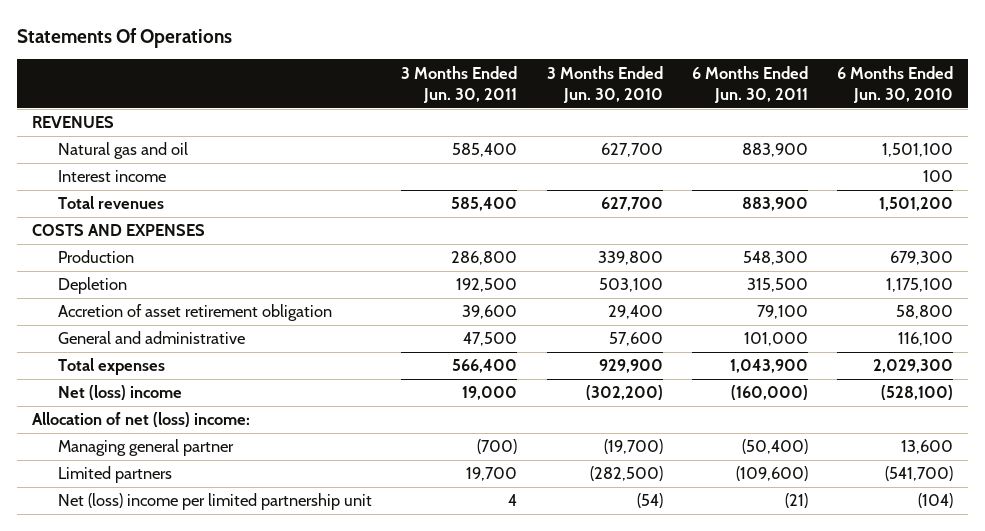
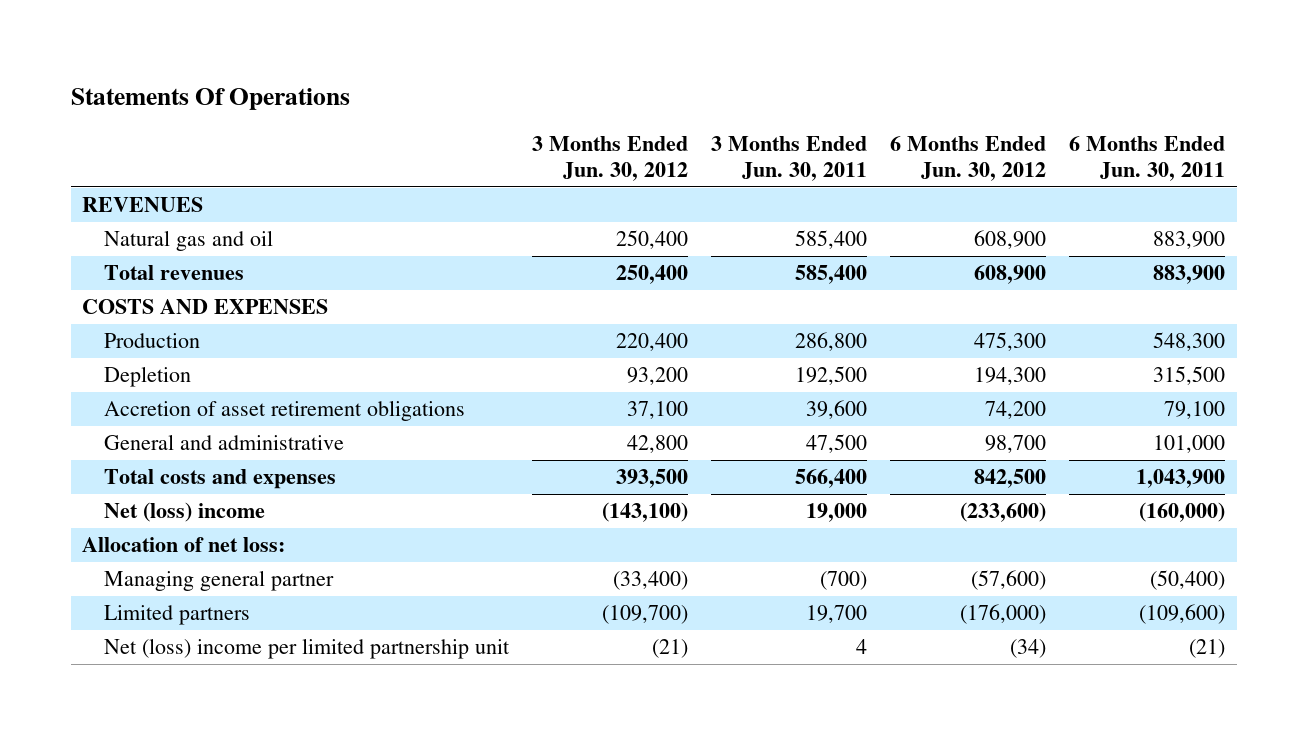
[546,65,663,104] 3 Months Ended Jun. 30, 2010 -> none
[837,65,954,104] 6 Months Ended Jun. 30, 2010 -> none
none -> [532,136,689,181] 3 Months Ended Jun. 30, 2012
none -> [890,136,1047,181] 6 Months Ended Jun. 30, 2012
[57,170,166,183] Interest income -> none
[57,304,332,322] Accretion of asset retirement obligation -> [104,400,466,422] Accretion of asset retirement obligations
[57,358,165,376] Total expenses -> [104,469,337,490] Total costs and expenses
[31,412,250,428] Allocation of net (loss) income: -> [82,537,286,553] Allocation of net loss:

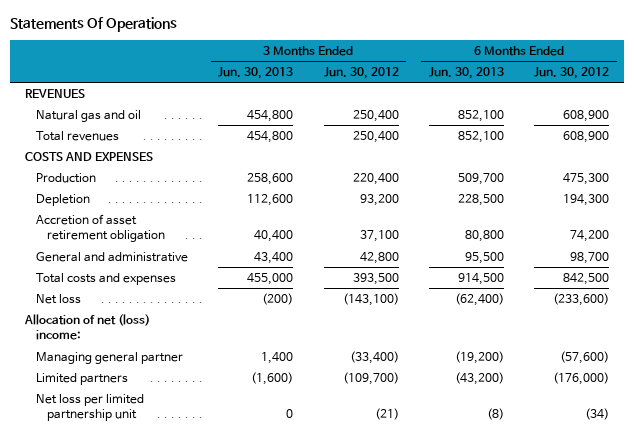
[711,136,868,181] 3 Months Ended Jun. 30, 2011 -> none
[1069,136,1226,181] 6 Months Ended Jun. 30, 2011 -> none
none -> [218,67,294,80] Jun. 30, 2013
none -> [428,67,504,80] Jun. 30, 2013
[104,400,466,422] Accretion of asset retirement obligations -> [36,213,166,243] Accretion of asset retirement obligation
[104,502,266,523] Net (loss) income -> [36,293,82,304] Net loss
[82,537,286,553] Allocation of net loss: -> [23,313,150,341] Allocation of net (loss) income:
[104,638,511,660] Net (loss) income per limited partnership unit -> [36,393,145,422] Net loss per limited partnership unit

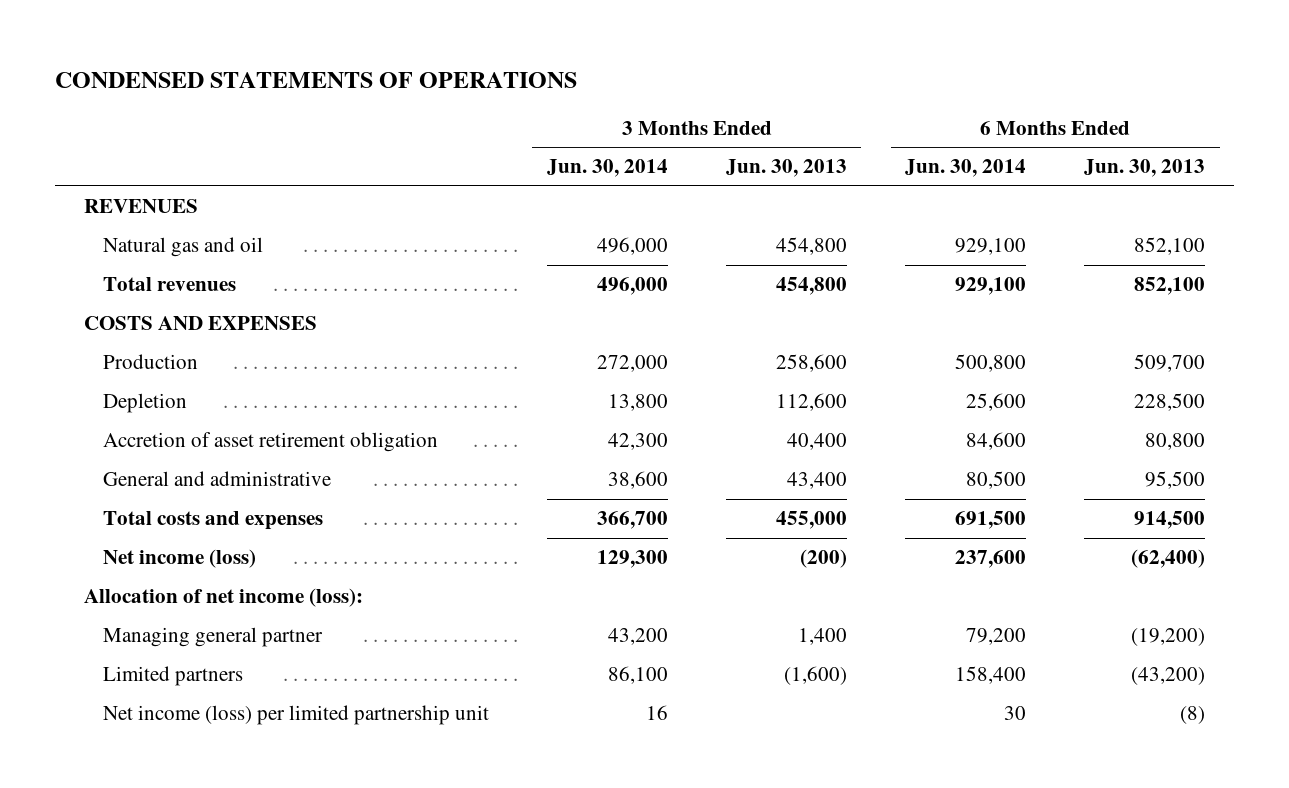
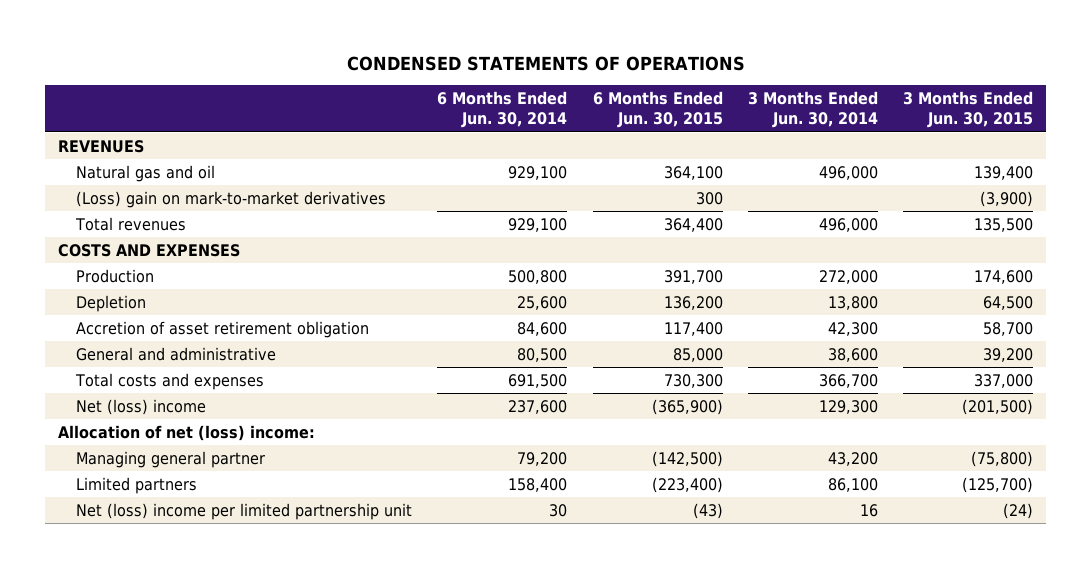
[725,159,847,178] Jun. 30, 2013 -> none
[1084,159,1206,178] Jun. 30, 2013 -> none
none -> [592,91,723,129] 6 Months Ended Jun. 30, 2015
none -> [903,91,1034,129] 3 Months Ended Jun. 30, 2015
none -> [76,190,387,208] (Loss) gain on mark-to-market derivatives
[102,549,256,569] Net income (loss) -> [76,398,207,415] Net (loss) income
[84,588,364,608] Allocation of net income (loss): -> [58,424,316,441] Allocation of net (loss) income:
[102,705,489,726] Net income (loss) per limited partnership unit -> [76,502,413,520] Net (loss) income per limited partnership unit

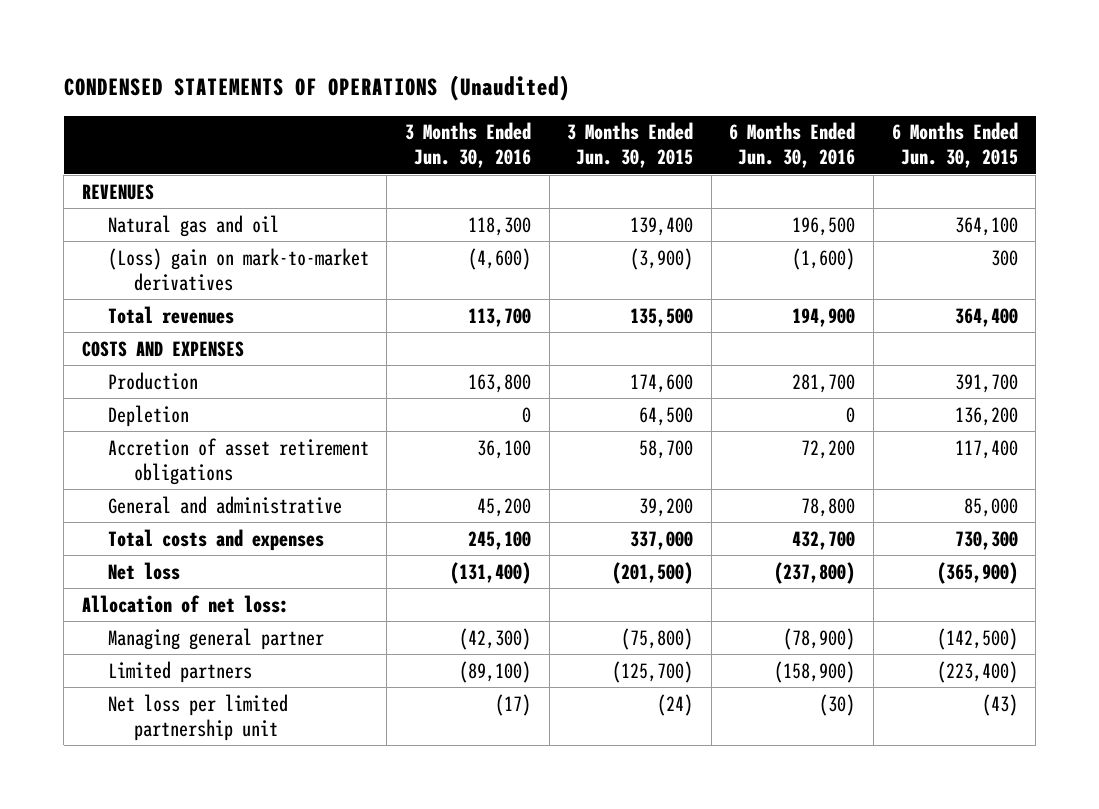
[346,55,745,71] CONDENSED STATEMENTS OF OPERATIONS -> [63,75,570,102] CONDENSED STATEMENTS OF OPERATIONS (Unaudited)
[437,91,568,129] 6 Months Ended Jun. 30, 2014 -> none
[747,91,878,129] 3 Months Ended Jun. 30, 2014 -> none
none -> [405,122,532,169] 3 Months Ended Jun. 30, 2016
none -> [729,122,856,169] 6 Months Ended Jun. 30, 2016
[76,320,370,338] Accretion of asset retirement obligation -> [107,437,369,485] Accretion of asset retirement obligations
[76,398,207,415] Net (loss) income -> [107,561,180,580] Net loss
[58,424,316,441] Allocation of net (loss) income: -> [81,594,289,613] Allocation of net loss:
[76,502,413,520] Net (loss) income per limited partnership unit -> [107,693,288,741] Net loss per limited partnership unit

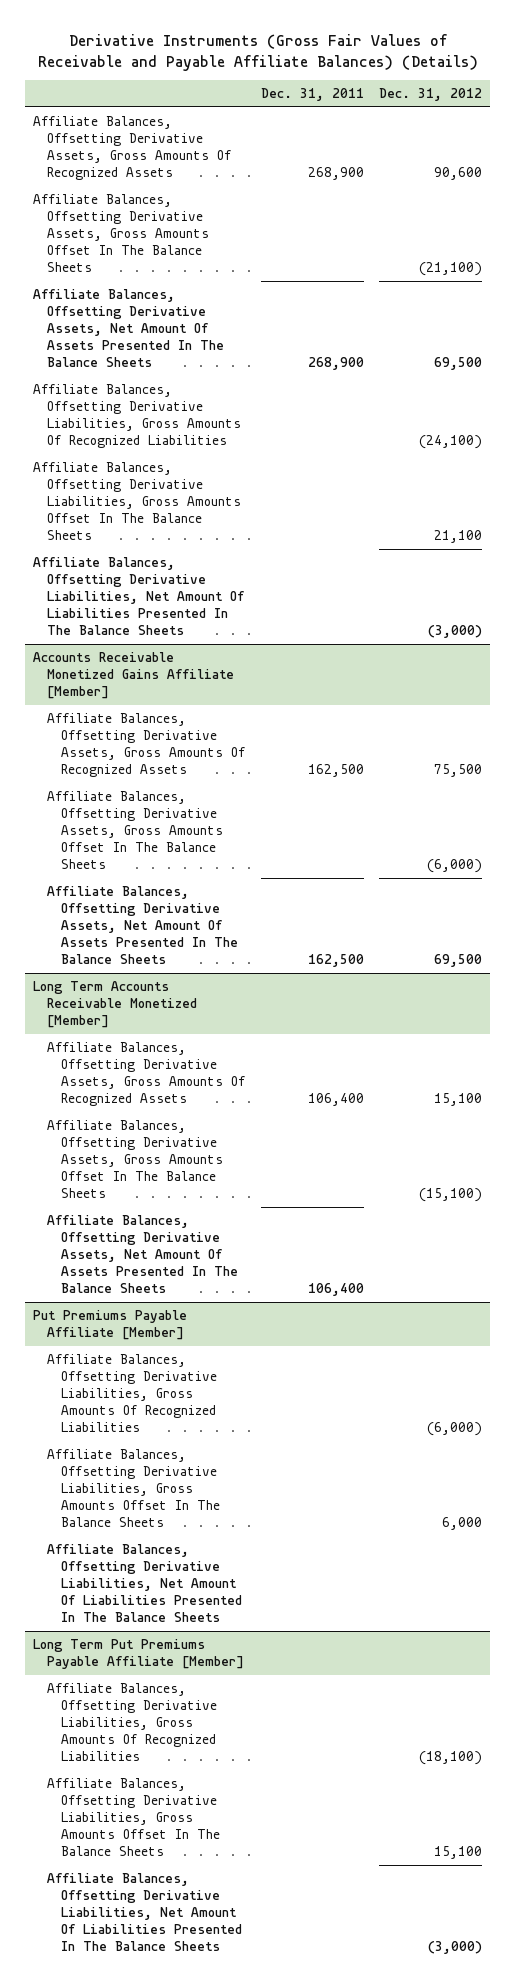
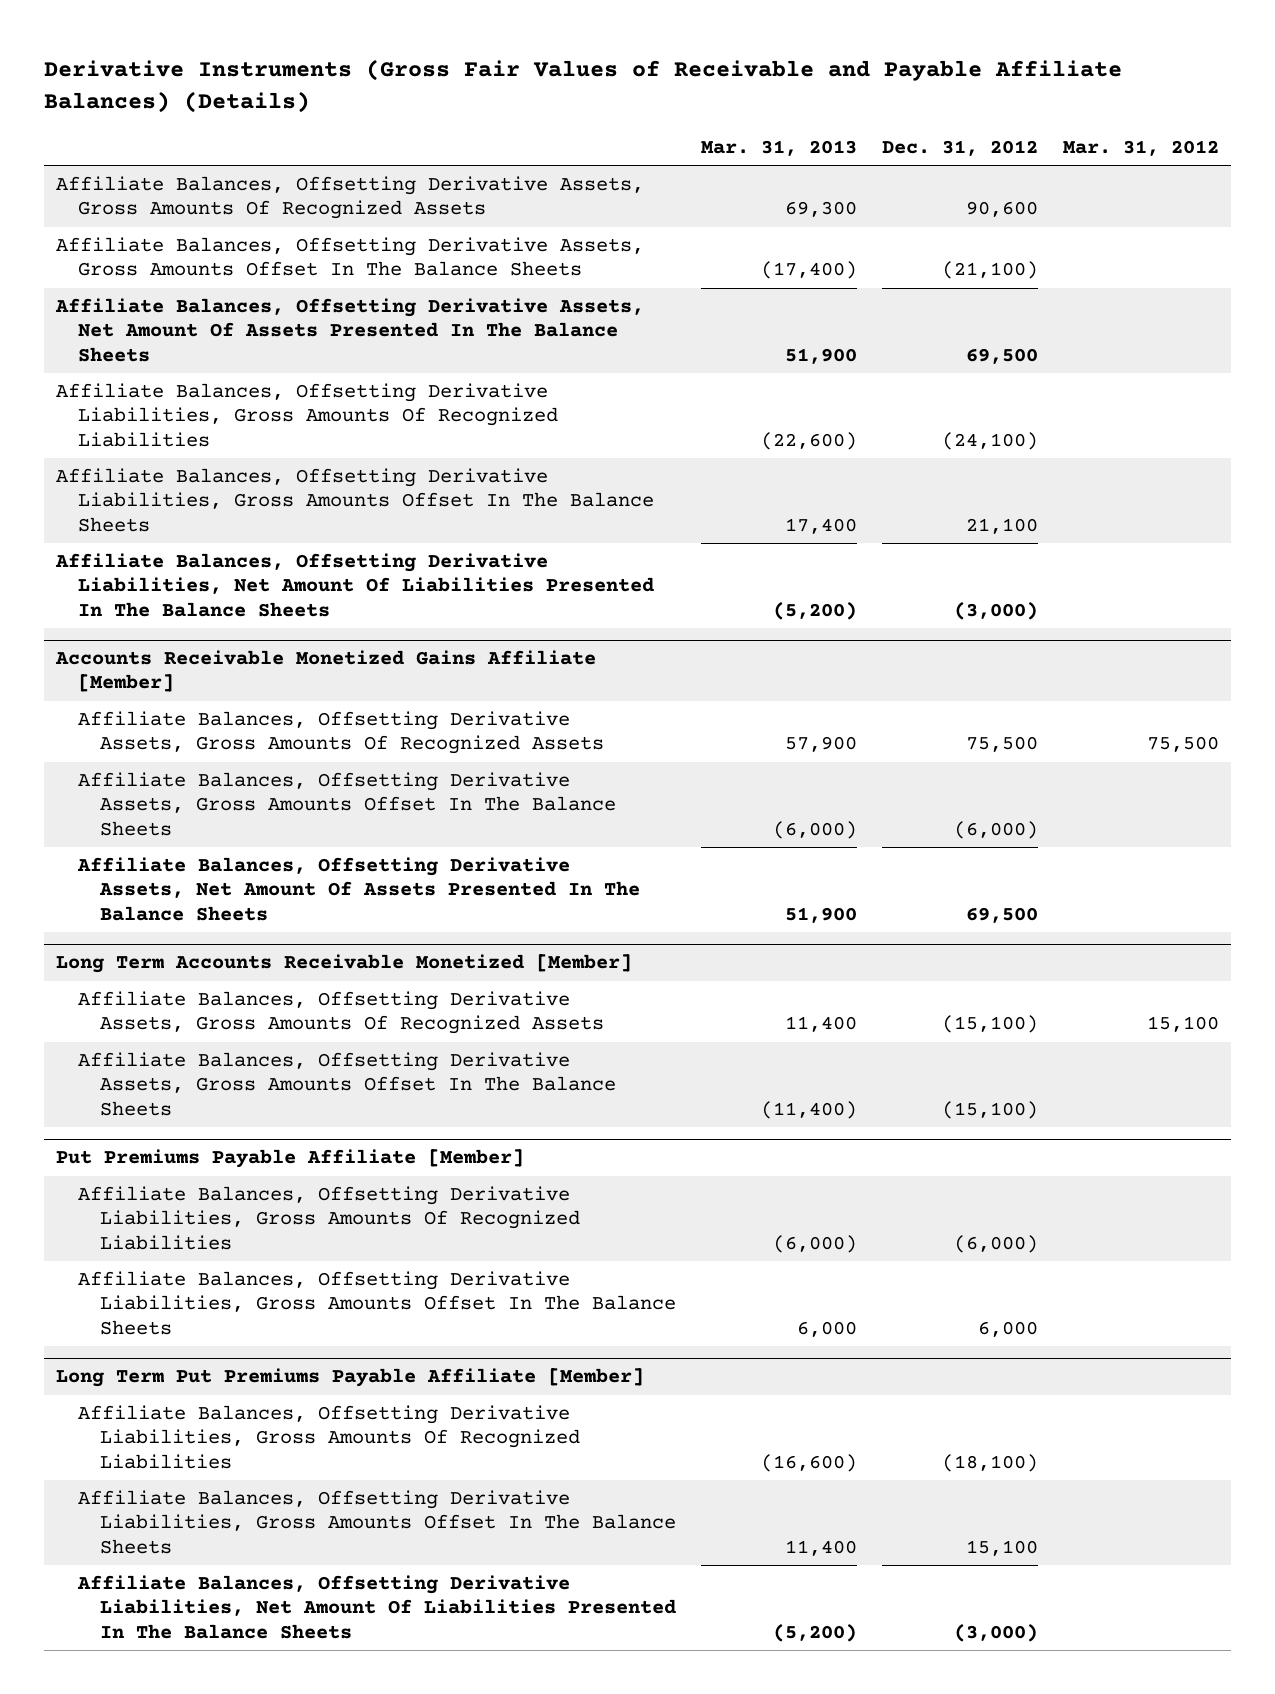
[260,88,364,102] Dec. 31, 2011 -> none
none -> [700,139,857,156] Mar. 31, 2013
none -> [1062,139,1219,156] Mar. 31, 2012
[434,1093,483,1107] 15,100 -> [941,1015,1038,1034] (15,100)
[47,1214,238,1294] Affiliate Balances, Offsetting Derivative Assets, Net Amount Of Assets Presented In The Balance Sheets -> none
[47,1543,242,1623] Affiliate Balances, Offsetting Derivative Liabilities, Net Amount Of Liabilities Presented In The Balance Sheets -> none

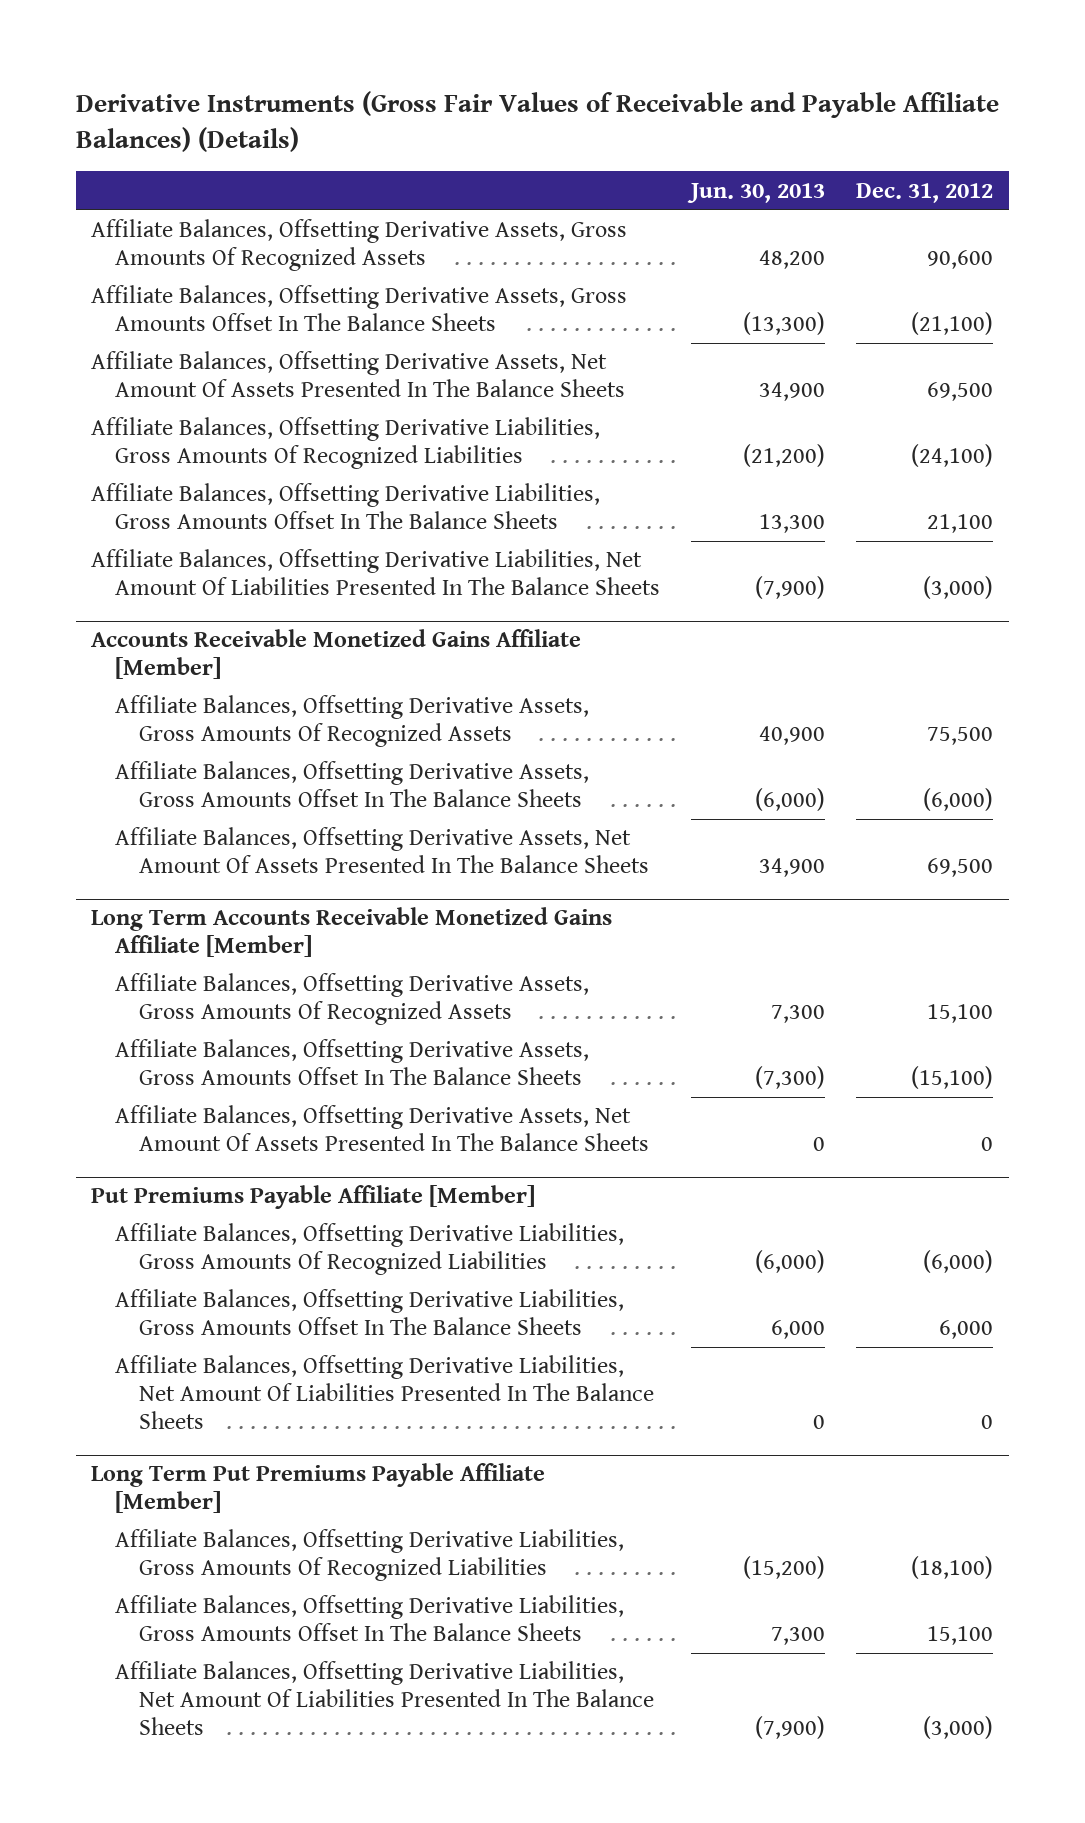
[700,139,857,156] Mar. 31, 2013 -> none
[1062,139,1219,156] Mar. 31, 2012 -> none
none -> [687,182,826,203] Jun. 30, 2013
[56,954,633,974] Long Term Accounts Receivable Monetized [Member] -> [91,907,613,958] Long Term Accounts Receivable Monetized Gains Affiliate [Member]
[941,1015,1038,1034] (15,100) -> [927,1004,994,1024] 15,100
none -> [115,1105,649,1152] Affiliate Balances, Offsetting Derivative Assets, Net Amount Of Assets Presented In The Balance Sheets
none -> [115,1355,654,1430] Affiliate Balances, Offsetting Derivative Liabilities, Net Amount Of Liabilities Presented In The Balance Sheets

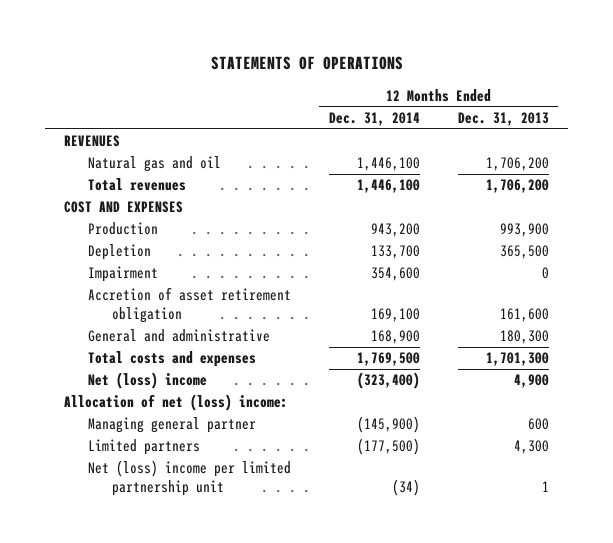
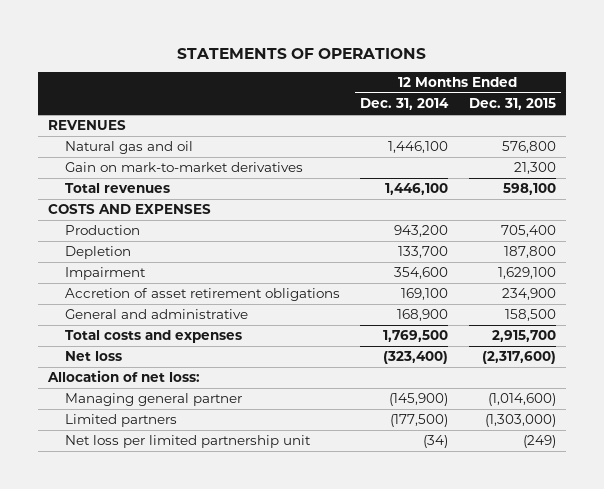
[457,111,549,126] Dec. 31, 2013 -> none
none -> [468,98,556,111] Dec. 31, 2015
none -> [64,162,303,173] Gain on mark-to-market derivatives
[64,201,184,214] COST AND EXPENSES -> [48,204,212,215] COSTS AND EXPENSES
[88,287,292,324] Accretion of asset retirement obligation -> [64,288,340,302] Accretion of asset retirement obligations
[88,372,208,390] Net (loss) income -> [64,351,122,362] Net loss
[64,394,289,412] Allocation of net (loss) income: -> [47,370,201,383] Allocation of net loss:
[88,460,292,497] Net (loss) income per limited partnership unit -> [64,435,311,449] Net loss per limited partnership unit

